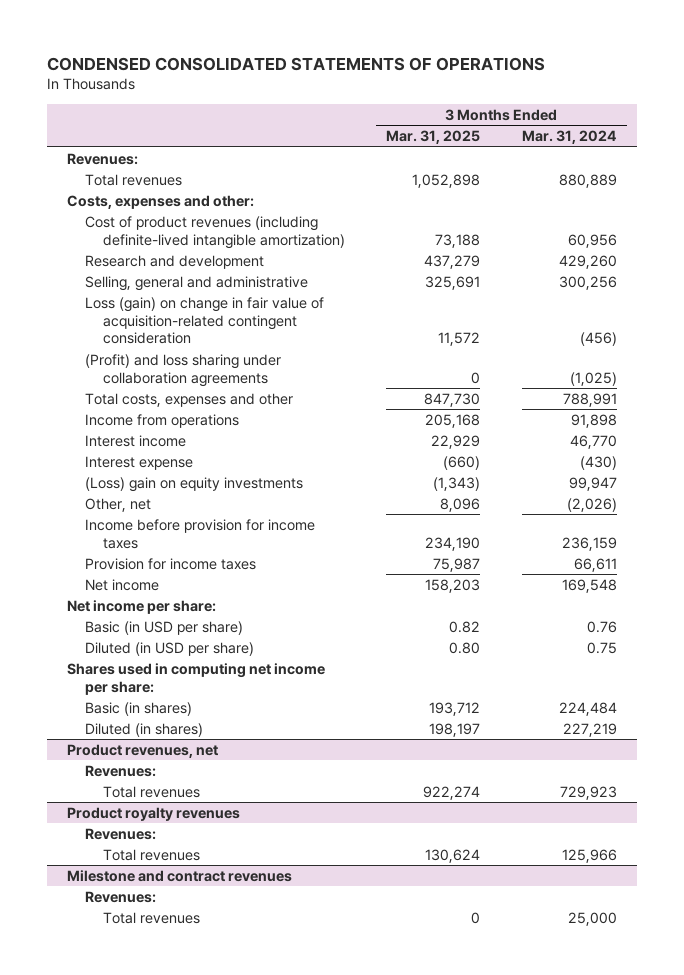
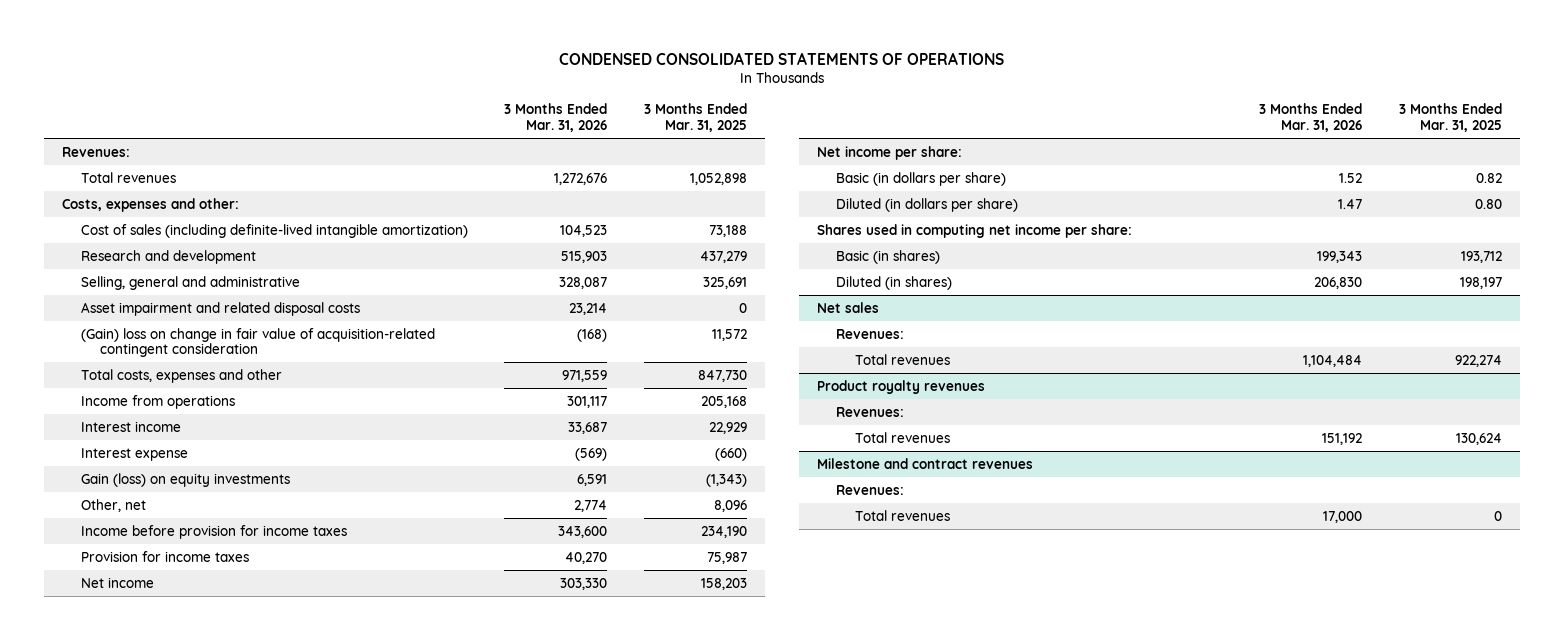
[521,130,617,145] Mar. 31, 2024 -> none
none -> [504,103,608,133] 3 Months Ended Mar. 31, 2026
[85,215,345,249] Cost of product revenues (including definite-lived intangible amortization) -> [80,223,468,238] Cost of sales (including definite-lived intangible amortization)
[85,353,282,387] (Profit) and loss sharing under collaboration agreements -> none
none -> [80,301,360,316] Asset impairment and related disposal costs
[85,296,325,345] Loss (gain) on change in fair value of acquisition-related contingent consideration -> [80,327,435,358] (Gain) loss on change in fair value of acquisition-related contingent consideration
[85,476,304,492] (Loss) gain on equity investments -> [80,472,290,487] Gain (loss) on equity investments
[85,620,244,635] Basic (in USD per share) -> [836,171,1007,186] Basic (in dollars per share)
[85,641,255,656] Diluted (in USD per share) -> [836,197,1019,212] Diluted (in dollars per share)
[67,743,219,758] Product revenues, net -> [817,301,880,313] Net sales

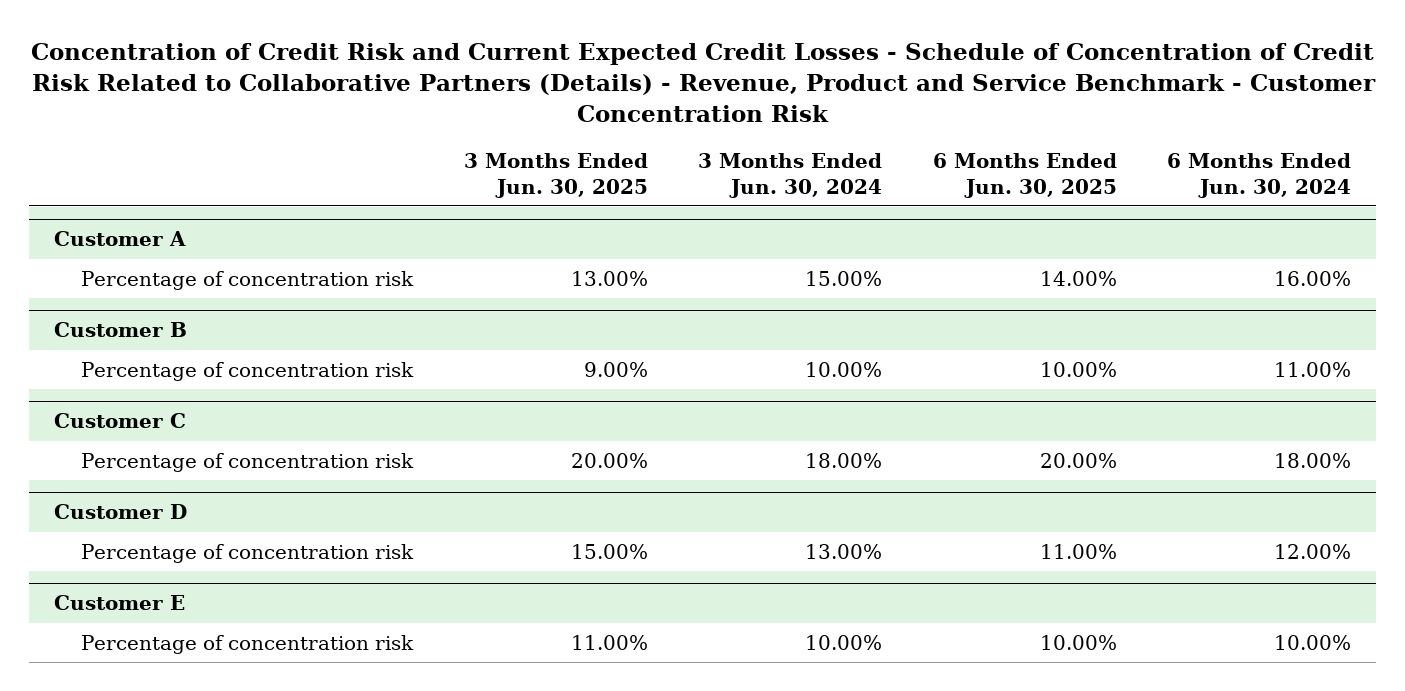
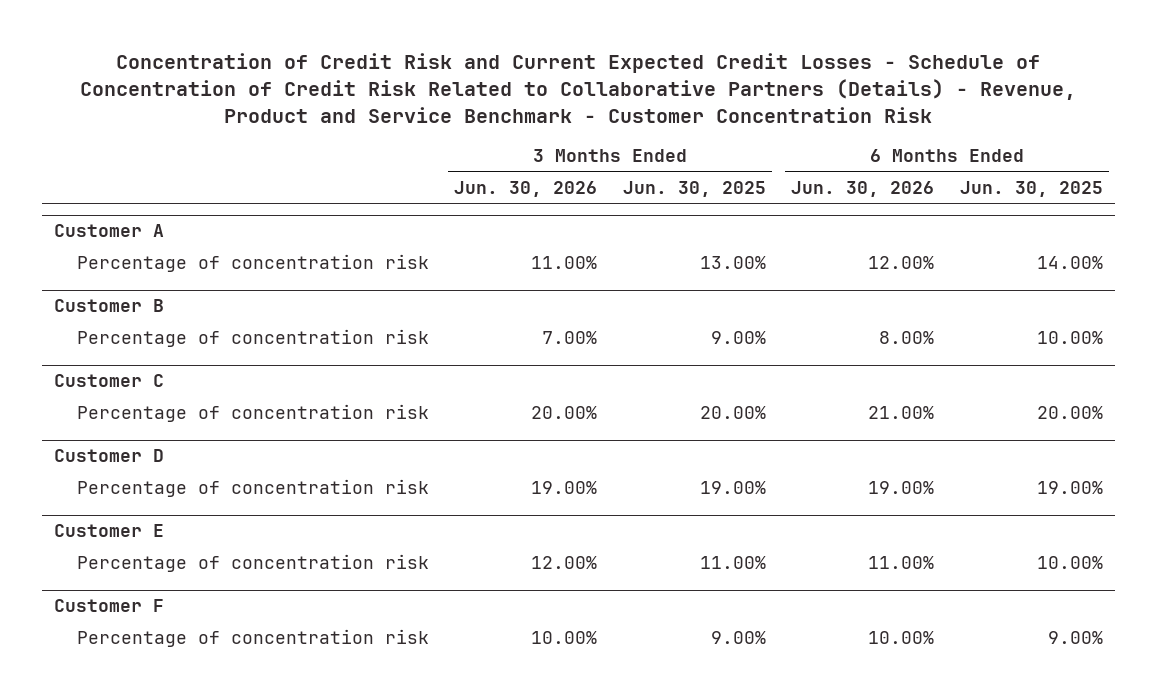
[698,153,883,198] 3 Months Ended Jun. 30, 2024 -> none
[1166,153,1351,198] 6 Months Ended Jun. 30, 2024 -> none
none -> [454,180,598,197] Jun. 30, 2026
none -> [791,180,935,197] Jun. 30, 2026
[570,543,648,559] 15.00% -> [699,481,766,495] 19.00%
[1039,543,1117,559] 11.00% -> [1036,481,1103,495] 19.00%
none -> [54,599,165,613] Customer F
none -> [77,629,430,648] Percentage of concentration risk

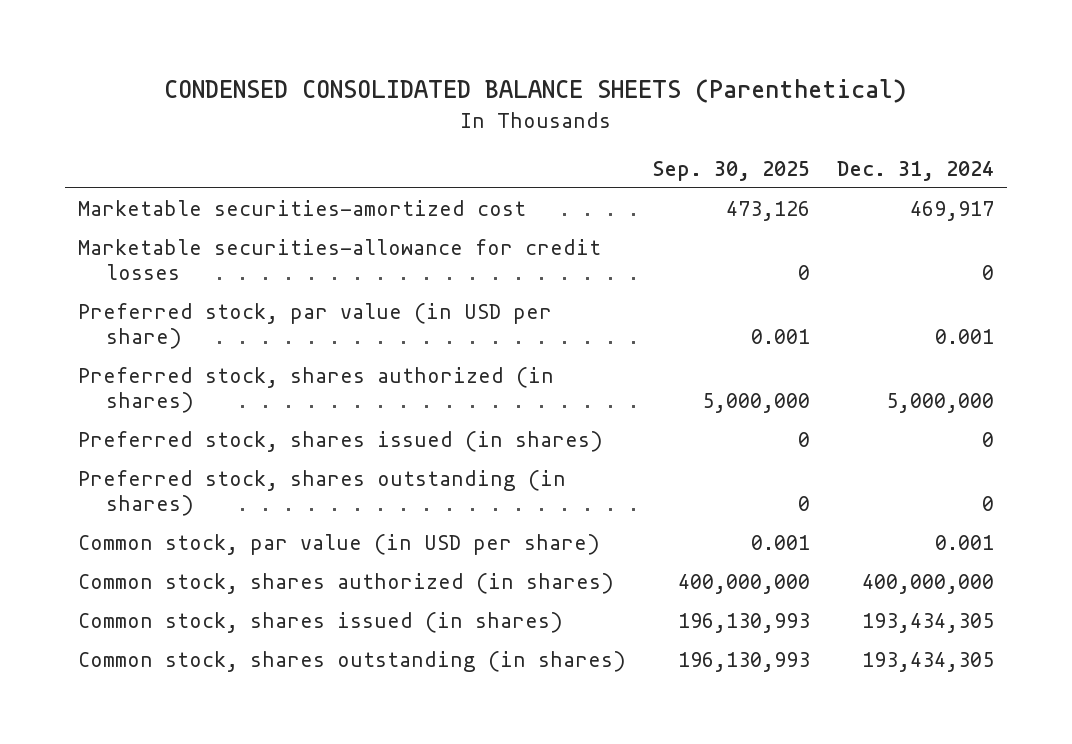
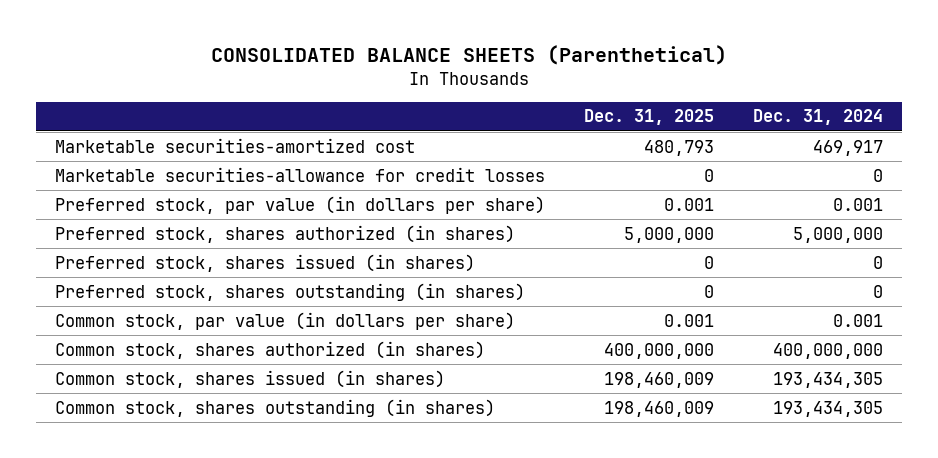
[163,79,907,104] CONDENSED CONSOLIDATED BALANCE SHEETS (Parenthetical) -> [210,44,727,65] CONSOLIDATED BALANCE SHEETS (Parenthetical)
[652,161,811,182] Sep. 30, 2025 -> none
none -> [583,109,714,126] Dec. 31, 2025
[77,302,552,349] Preferred stock, par value (in USD per share) -> [54,195,545,214] Preferred stock, par value (in dollars per share)
[77,533,600,555] Common stock, par value (in USD per share) -> [54,311,515,330] Common stock, par value (in dollars per share)

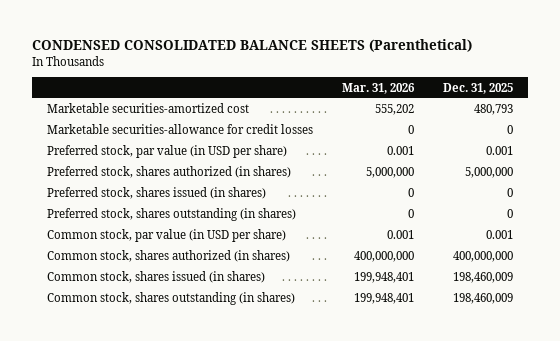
[210,44,727,65] CONSOLIDATED BALANCE SHEETS (Parenthetical) -> [31,38,472,52] CONDENSED CONSOLIDATED BALANCE SHEETS (Parenthetical)
[752,109,883,126] Dec. 31, 2024 -> none
none -> [341,82,415,94] Mar. 31, 2026
[54,195,545,214] Preferred stock, par value (in dollars per share) -> [46,145,287,159] Preferred stock, par value (in USD per share)
[54,311,515,330] Common stock, par value (in dollars per share) -> [46,229,286,243] Common stock, par value (in USD per share)

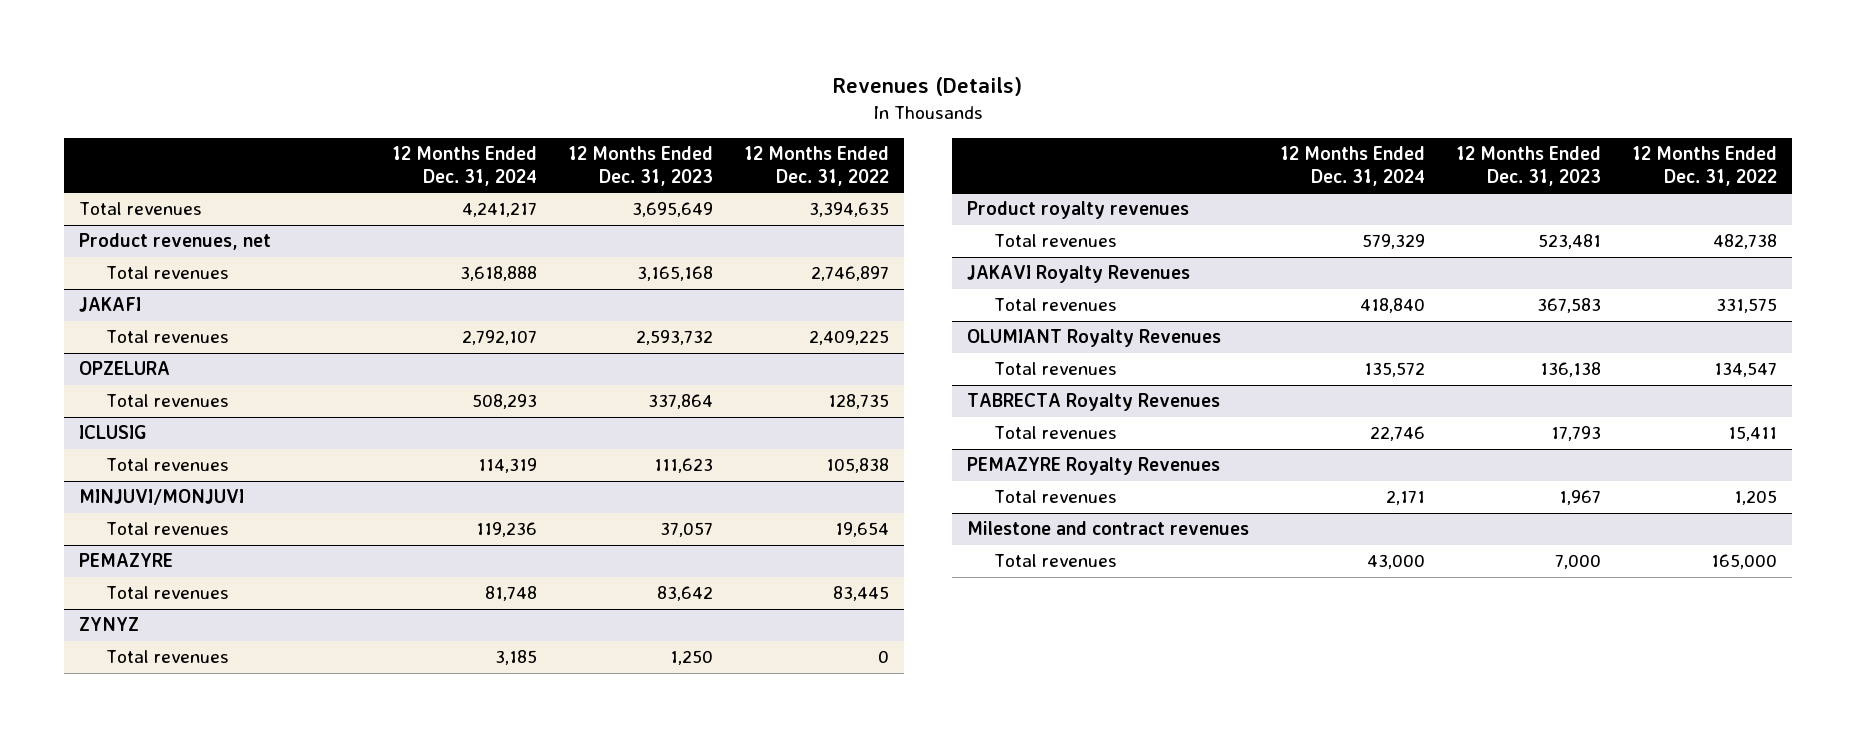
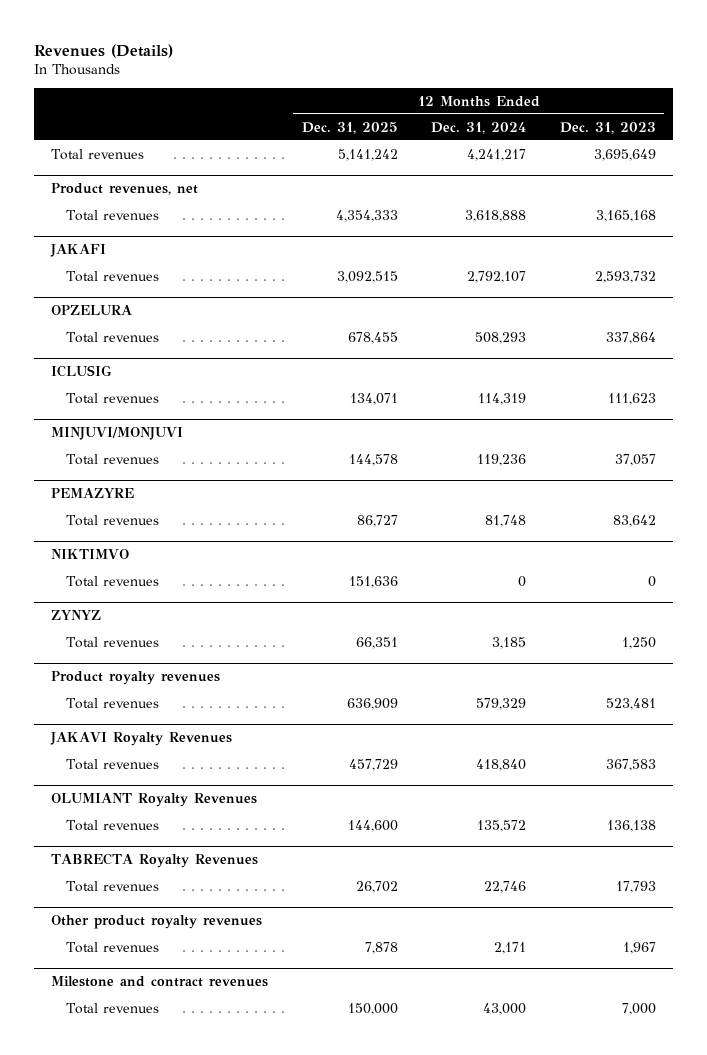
[743,145,889,187] 12 Months Ended Dec. 31, 2022 -> none
none -> [301,121,398,134] Dec. 31, 2025
none -> [51,549,130,560] NIKTIMVO
none -> [66,575,160,587] Total revenues
[967,457,1221,476] PEMAZYRE Royalty Revenues -> none
none -> [51,915,263,930] Other product royalty revenues

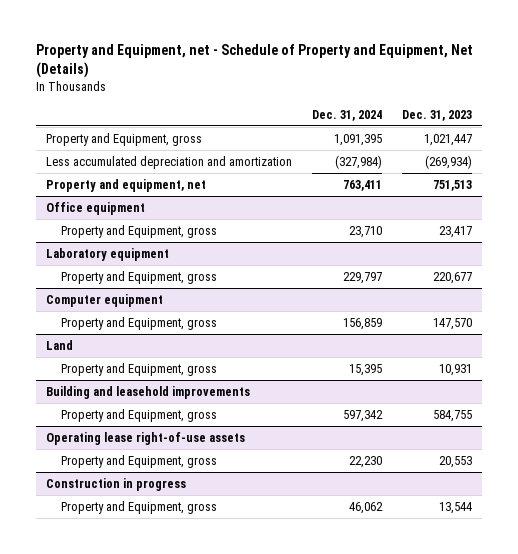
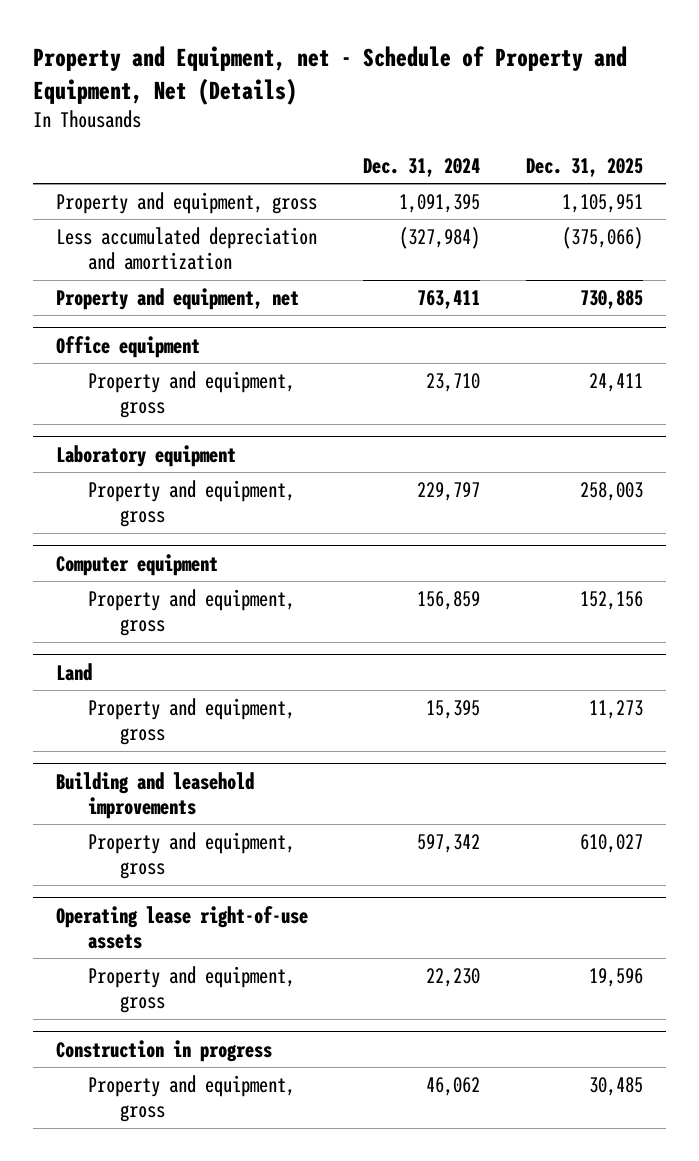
[401,109,472,121] Dec. 31, 2023 -> none
none -> [525,158,643,178] Dec. 31, 2025
[45,132,202,146] Property and Equipment, gross -> [56,191,318,214] Property and equipment, gross
[60,224,217,238] Property and Equipment, gross -> [88,370,296,419] Property and equipment, gross
[60,270,217,284] Property and Equipment, gross -> [88,479,296,528] Property and equipment, gross
[60,316,217,330] Property and Equipment, gross -> [88,588,296,637] Property and equipment, gross
[60,362,217,376] Property and Equipment, gross -> [88,697,296,746] Property and equipment, gross
[60,408,217,422] Property and Equipment, gross -> [88,831,296,880] Property and equipment, gross
[60,454,217,468] Property and Equipment, gross -> [88,965,296,1014] Property and equipment, gross
[60,500,217,514] Property and Equipment, gross -> [88,1074,296,1123] Property and equipment, gross

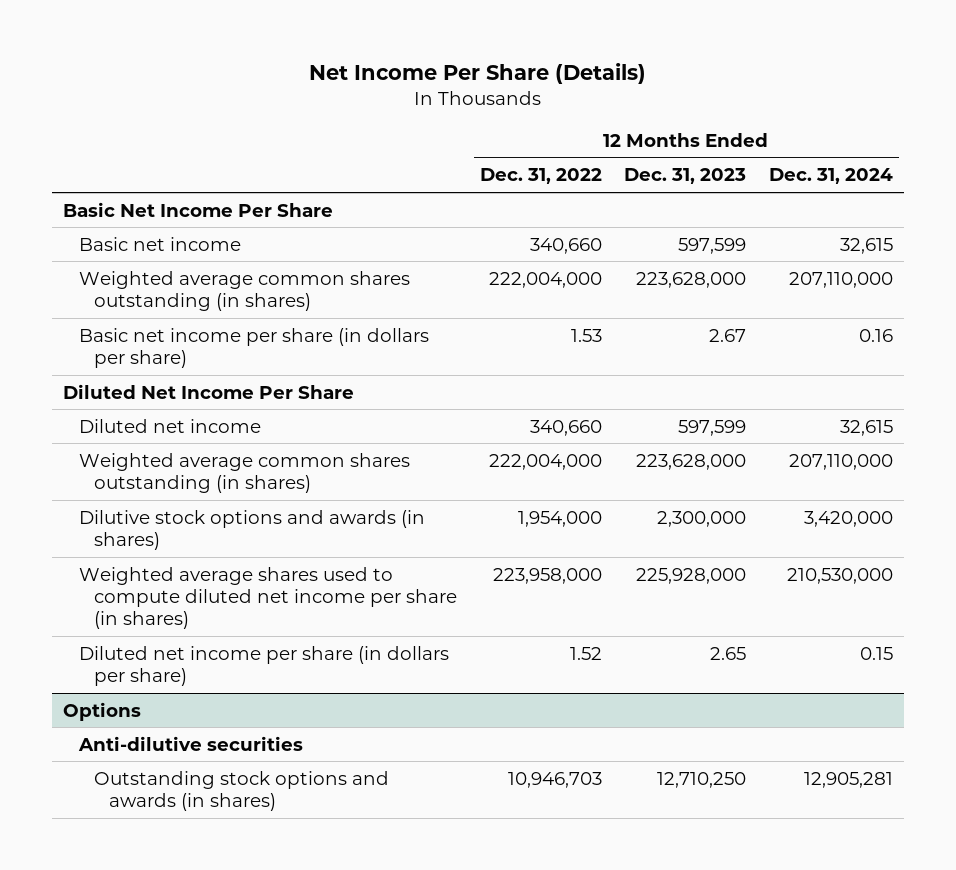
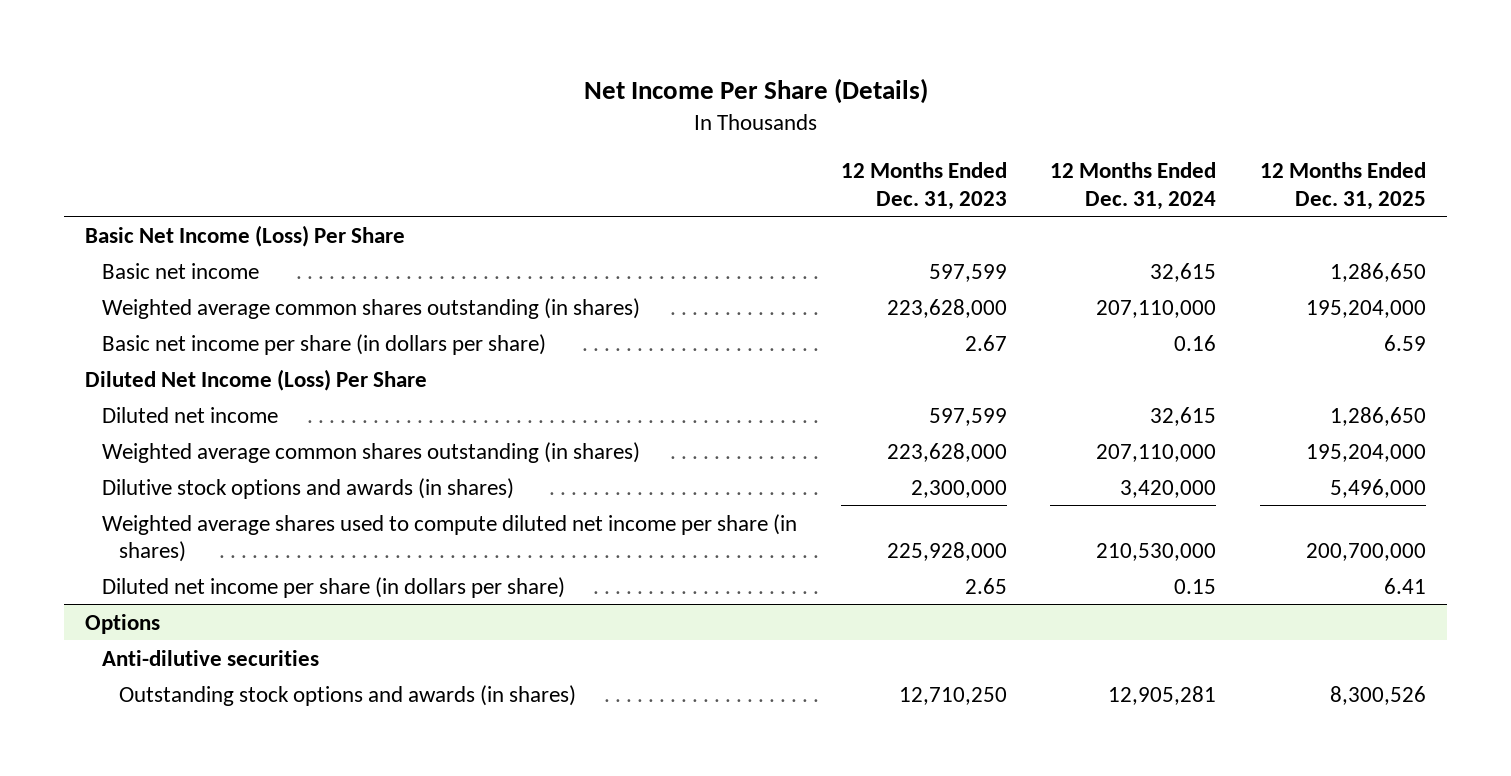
[479,168,602,185] Dec. 31, 2022 -> none
none -> [1259,162,1426,210] 12 Months Ended Dec. 31, 2025
[63,201,334,217] Basic Net Income Per Share -> [85,224,406,247] Basic Net Income (Loss) Per Share
[63,383,355,399] Diluted Net Income Per Share -> [85,368,428,391] Diluted Net Income (Loss) Per Share

